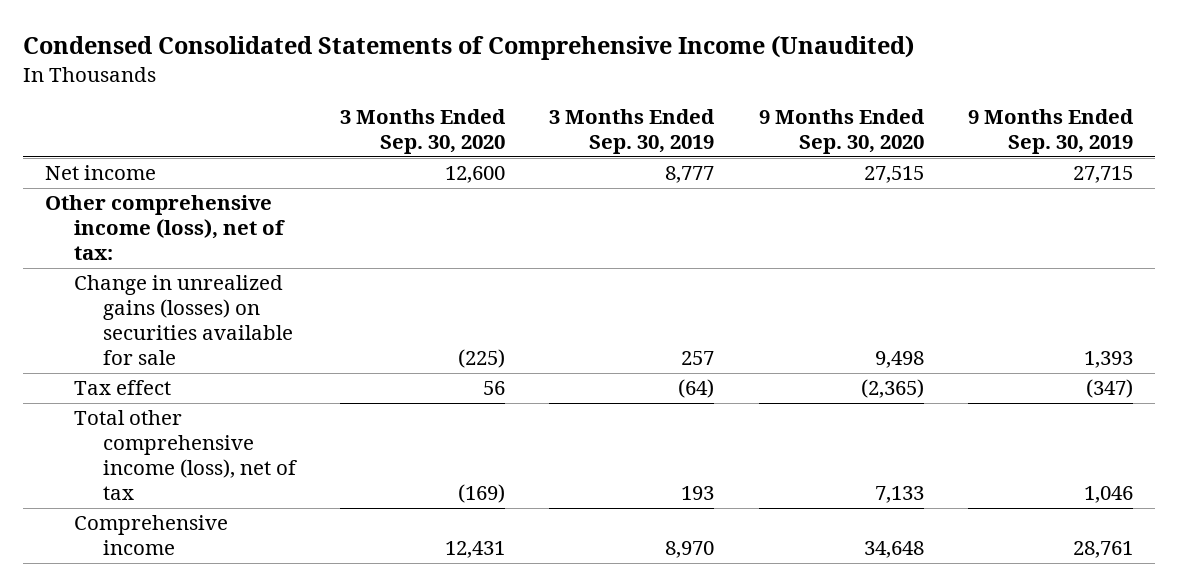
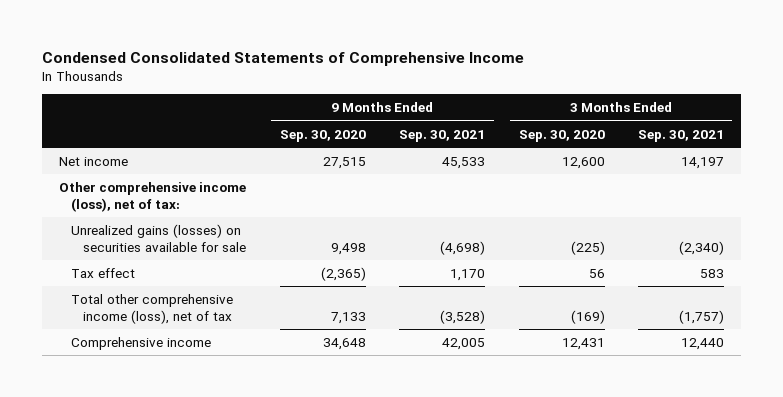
[22,35,914,61] Condensed Consolidated Statements of Comprehensive Income (Unaudited) -> [41,51,524,66] Condensed Consolidated Statements of Comprehensive Income
[549,109,716,155] 3 Months Ended Sep. 30, 2019 -> none
[967,109,1134,155] 9 Months Ended Sep. 30, 2019 -> none
none -> [399,129,486,142] Sep. 30, 2021
none -> [638,129,725,142] Sep. 30, 2021
[73,275,293,366] Change in unrealized gains (losses) on securities available for sale -> [70,223,247,252] Unrealized gains (losses) on securities available for sale

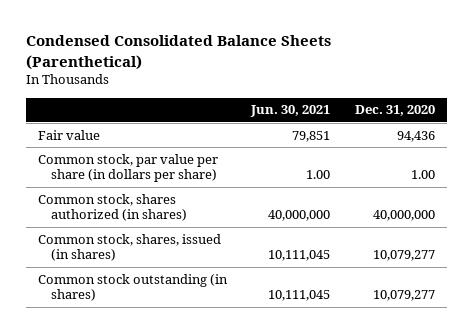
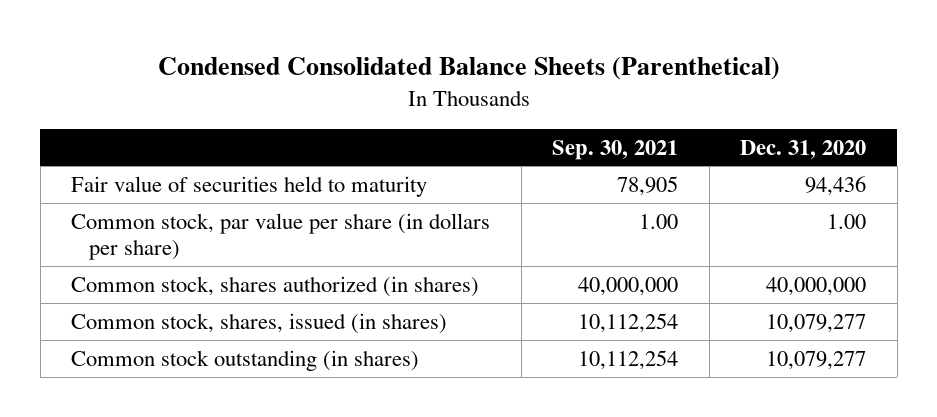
[250,105,331,118] Jun. 30, 2021 -> none
none -> [552,139,679,160] Sep. 30, 2021
[38,129,101,140] Fair value -> [71,175,428,197] Fair value of securities held to maturity

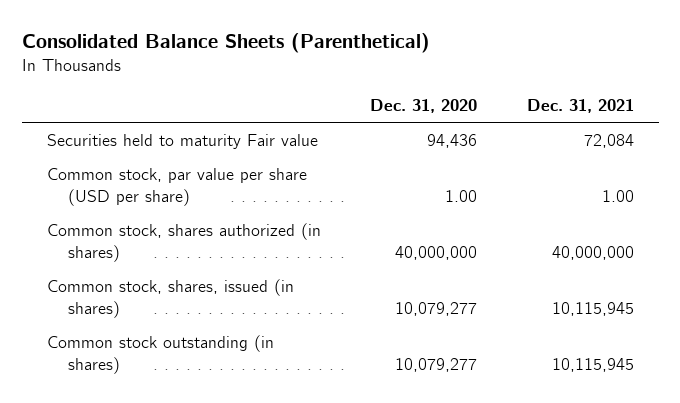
[157,57,780,81] Condensed Consolidated Balance Sheets (Parenthetical) -> [21,33,430,54] Consolidated Balance Sheets (Parenthetical)
[552,139,679,160] Sep. 30, 2021 -> none
none -> [526,99,634,114] Dec. 31, 2021
[71,175,428,197] Fair value of securities held to maturity -> [46,133,318,149] Securities held to maturity Fair value
[71,212,491,261] Common stock, par value per share (in dollars per share) -> [46,167,307,206] Common stock, par value per share (USD per share)

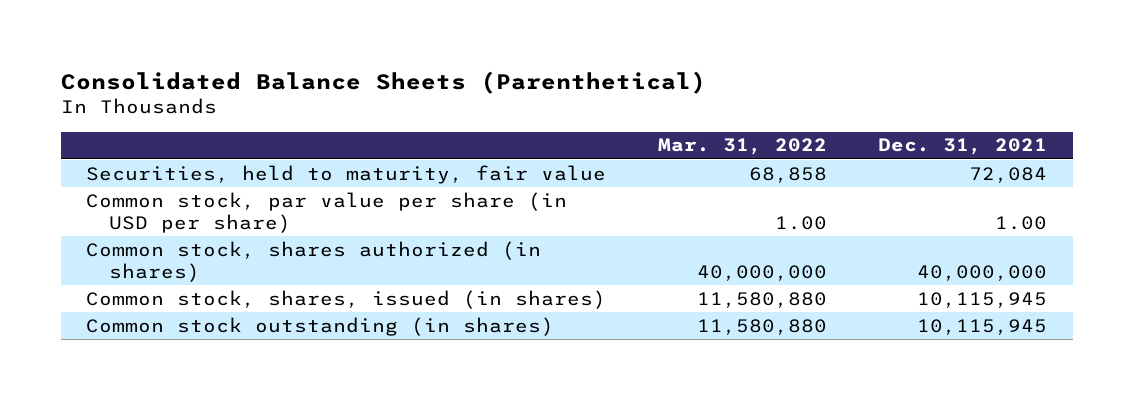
[370,99,478,114] Dec. 31, 2020 -> none
none -> [657,138,827,156] Mar. 31, 2022
[46,133,318,149] Securities held to maturity Fair value -> [86,164,607,184] Securities, held to maturity, fair value
[46,167,307,206] Common stock, par value per share (USD per share) -> [86,191,568,234] Common stock, par value per share (in USD per share)

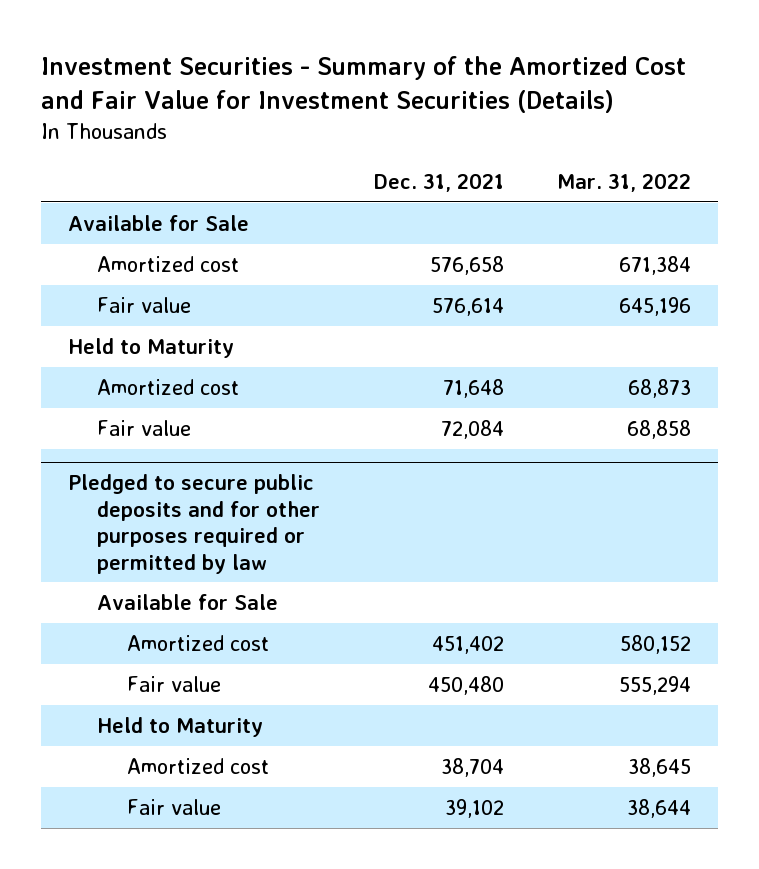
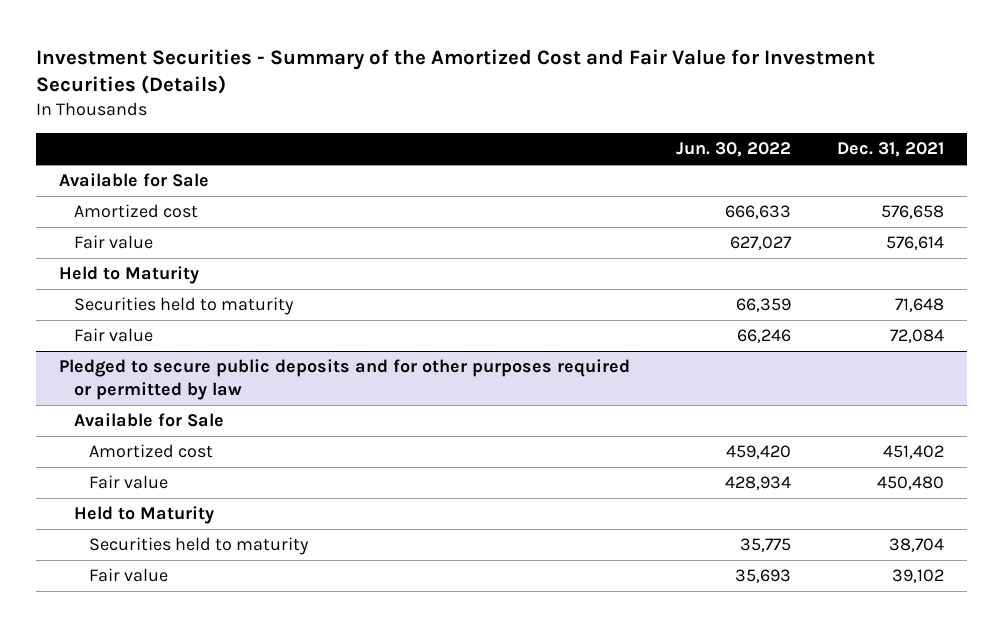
[557,172,692,192] Mar. 31, 2022 -> none
none -> [675,142,791,158] Jun. 30, 2022
[97,378,240,395] Amortized cost -> [74,297,295,316] Securities held to maturity
[126,757,269,774] Amortized cost -> [89,537,310,556] Securities held to maturity

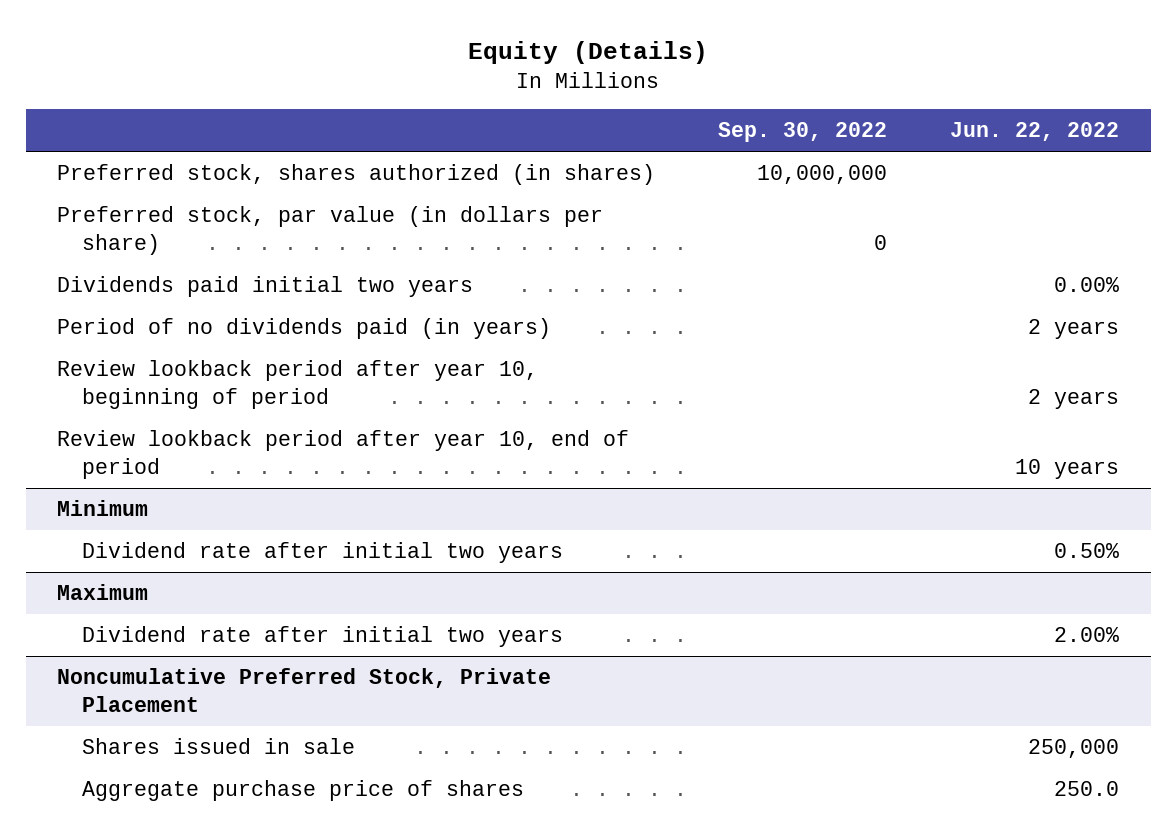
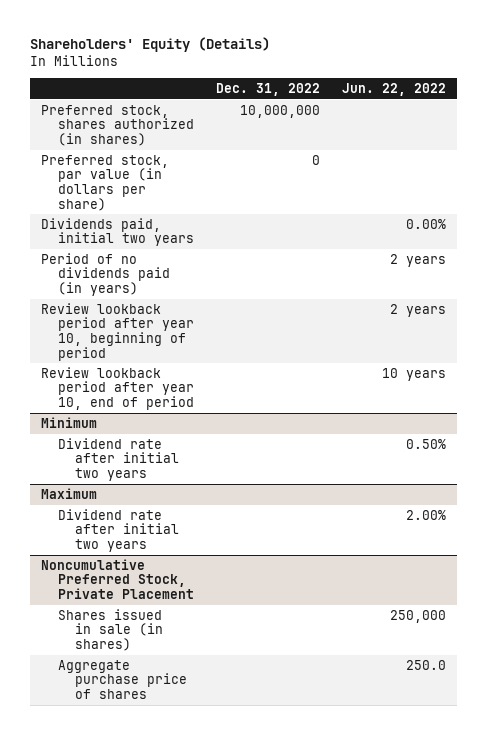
[468,41,709,65] Equity (Details) -> [30,37,271,53] Shareholders' Equity (Details)
[718,122,888,143] Sep. 30, 2022 -> none
none -> [216,83,321,97] Dec. 31, 2022
[57,276,474,298] Dividends paid initial two years -> [41,217,195,247] Dividends paid, initial two years
[82,738,356,755] Shares issued in sale -> [58,608,164,651] Shares issued in sale (in shares)

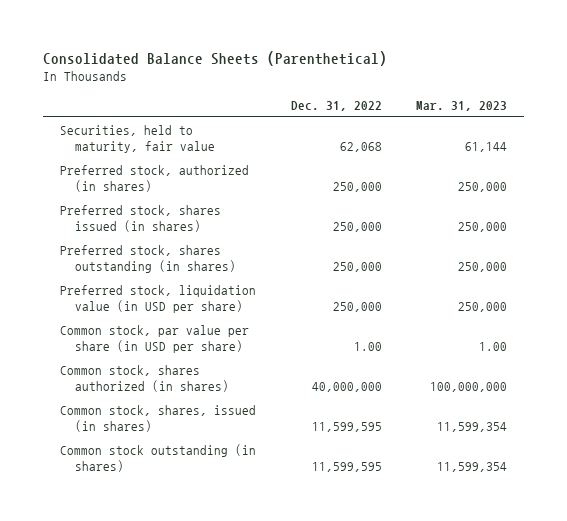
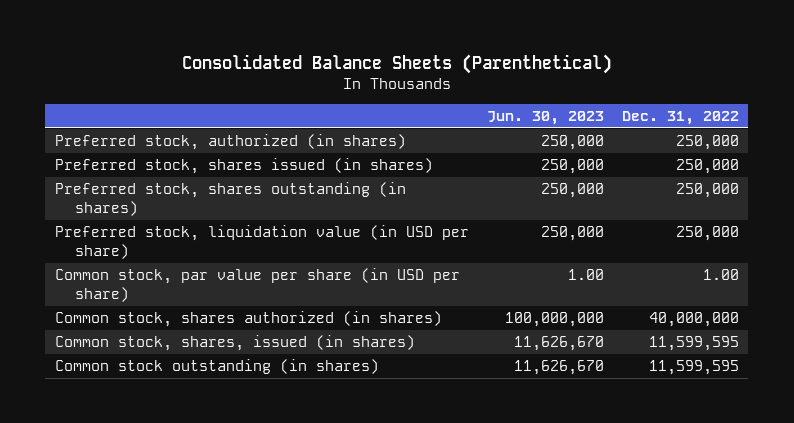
[415,101,507,112] Mar. 31, 2023 -> none
none -> [486,110,604,125] Jun. 30, 2023
[60,124,215,154] Securities, held to maturity, fair value -> none

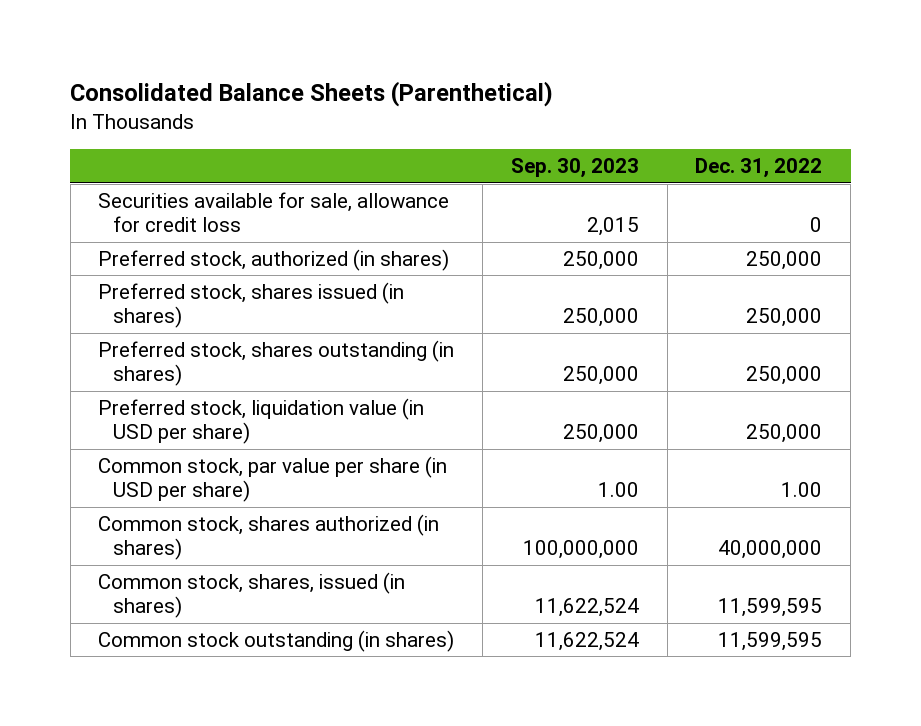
[486,110,604,125] Jun. 30, 2023 -> none
none -> [510,158,639,179] Sep. 30, 2023
none -> [98,191,450,233] Securities available for sale, allowance for credit loss

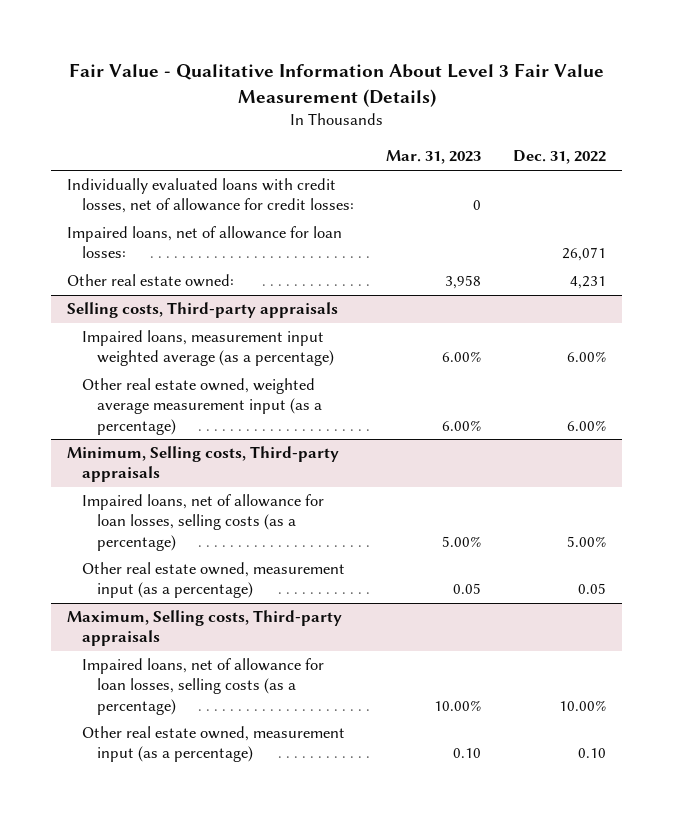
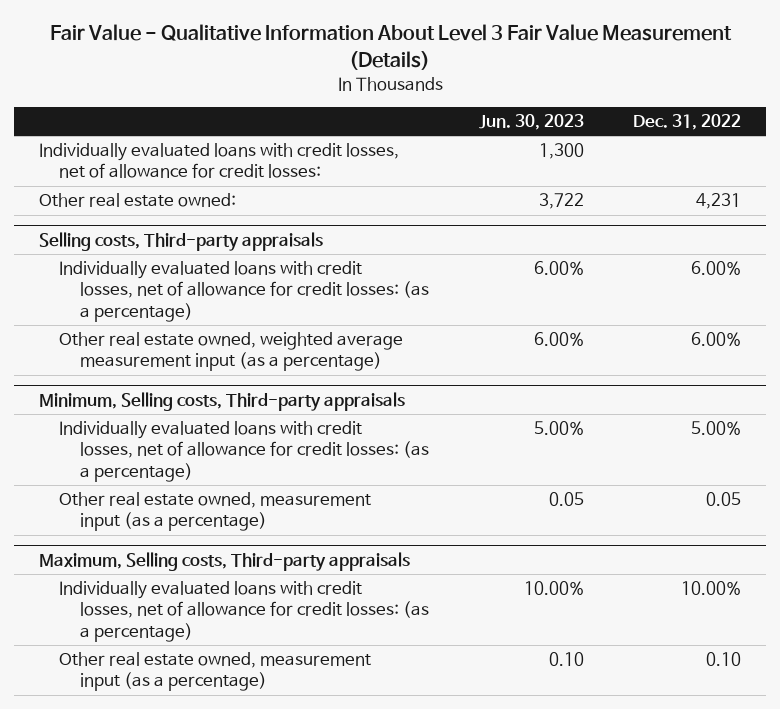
[386,150,482,165] Mar. 31, 2023 -> none
none -> [478,114,584,131] Jun. 30, 2023
[66,226,342,259] Impaired loans, net of allowance for loan losses: -> none
[81,330,334,367] Impaired loans, measurement input weighted average (as a percentage) -> [59,261,430,322] Individually evaluated loans with credit losses, net of allowance for credit losses: (as a percentage)
[81,494,324,551] Impaired loans, net of allowance for loan losses, selling costs (as a percentage) -> [59,421,430,482] Individually evaluated loans with credit losses, net of allowance for credit losses: (as a percentage)
[81,658,324,715] Impaired loans, net of allowance for loan losses, selling costs (as a percentage) -> [59,581,430,642] Individually evaluated loans with credit losses, net of allowance for credit losses: (as a percentage)

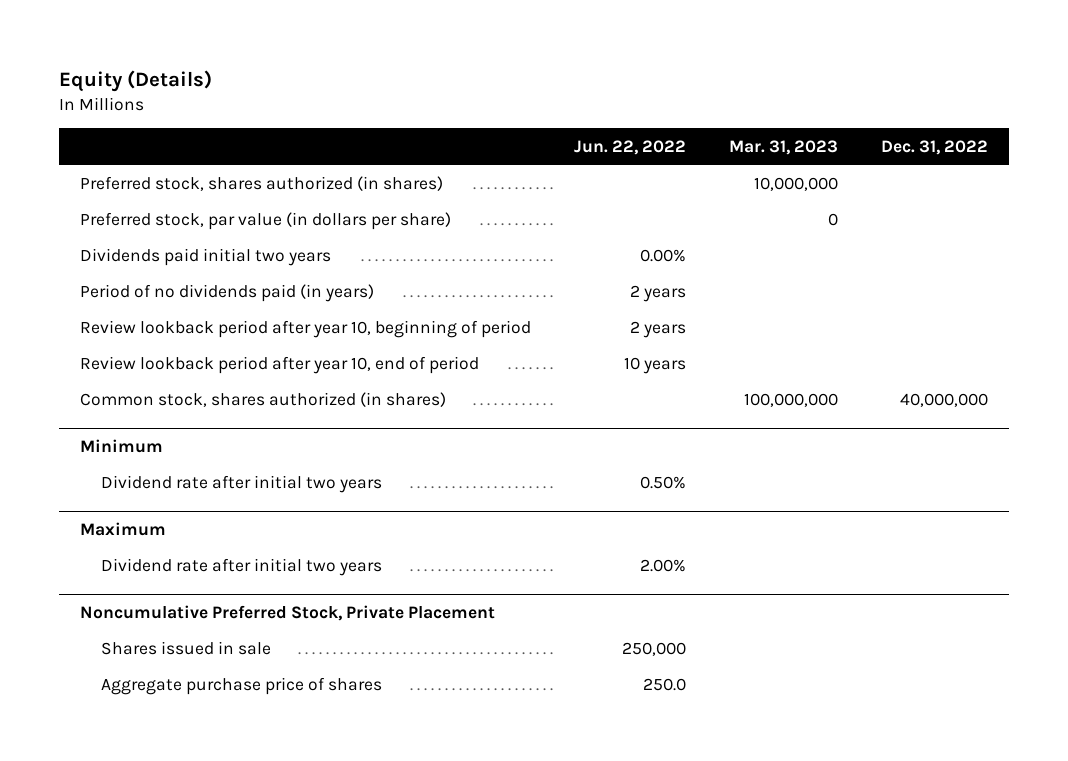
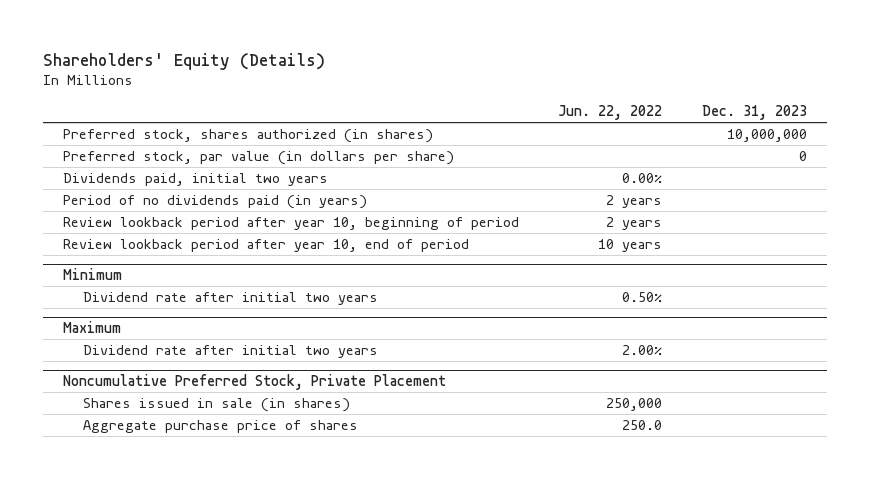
[58,70,212,93] Equity (Details) -> [42,52,325,70] Shareholders' Equity (Details)
[729,139,839,155] Mar. 31, 2023 -> none
[880,139,988,155] Dec. 31, 2022 -> none
none -> [702,105,808,121] Dec. 31, 2023
[80,247,332,266] Dividends paid initial two years -> [62,173,328,187] Dividends paid, initial two years
[80,391,447,407] Common stock, shares authorized (in shares) -> none
[100,640,271,655] Shares issued in sale -> [82,398,350,413] Shares issued in sale (in shares)

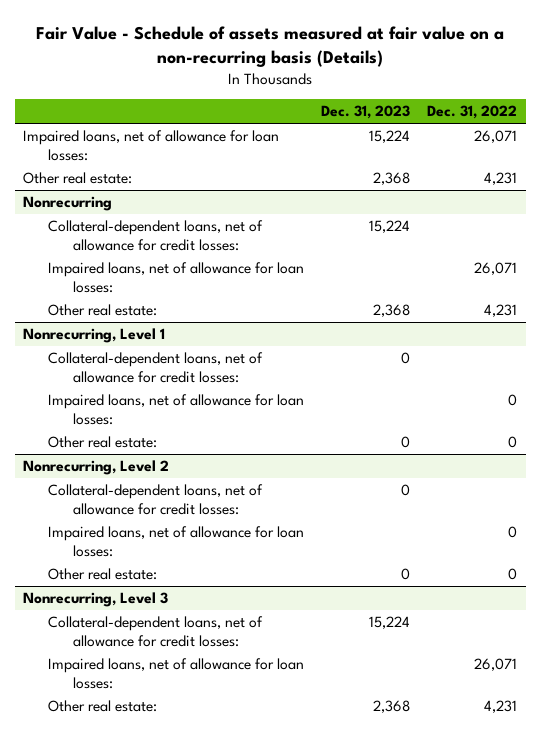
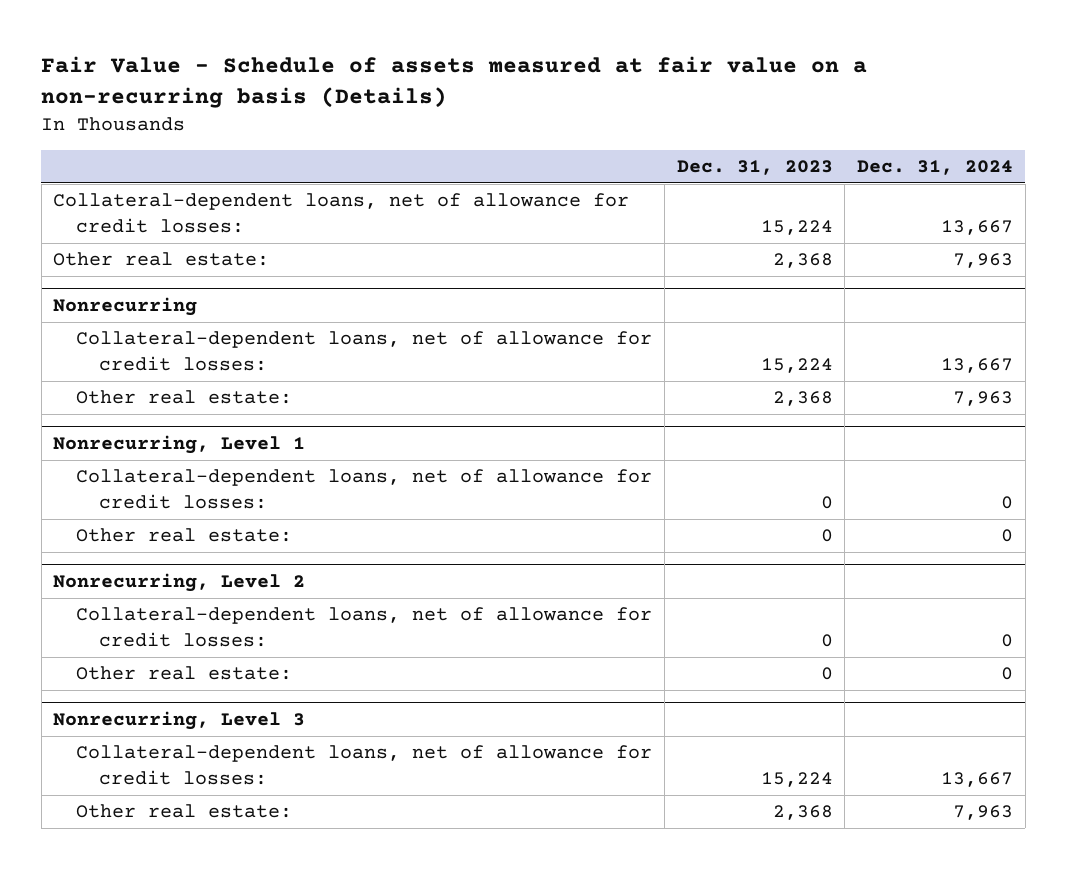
[427,105,518,120] Dec. 31, 2022 -> none
none -> [857,160,1014,176] Dec. 31, 2024
[23,130,280,161] Impaired loans, net of allowance for loan losses: -> [53,193,630,233] Collateral-dependent loans, net of allowance for credit losses:
[47,262,304,293] Impaired loans, net of allowance for loan losses: -> none
[47,394,304,425] Impaired loans, net of allowance for loan losses: -> none
[47,526,304,557] Impaired loans, net of allowance for loan losses: -> none
[47,658,304,689] Impaired loans, net of allowance for loan losses: -> none

